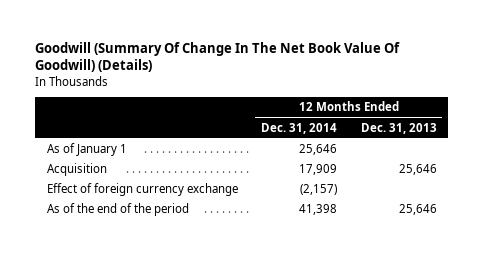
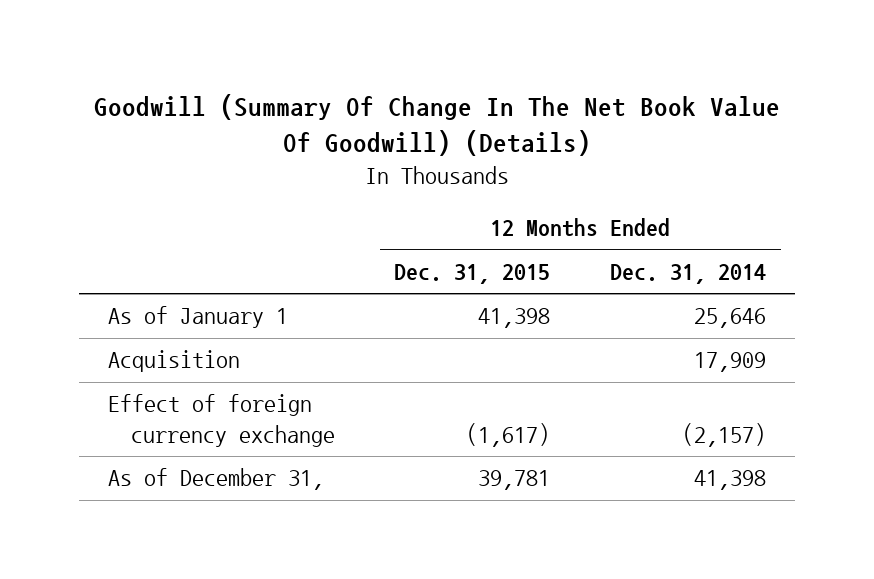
[360,122,437,134] Dec. 31, 2013 -> none
none -> [394,263,551,284] Dec. 31, 2015
[46,203,189,217] As of the end of the period -> [108,468,325,491] As of December 31,

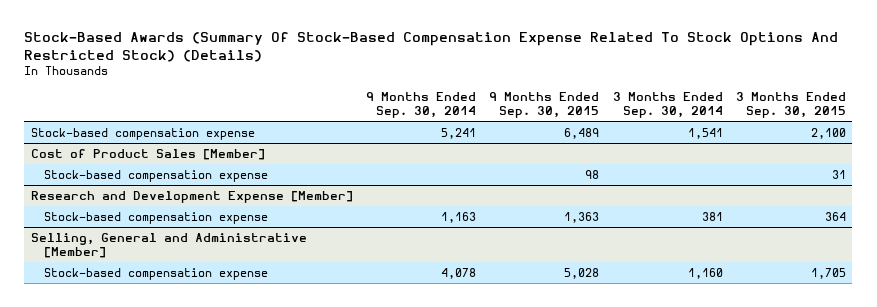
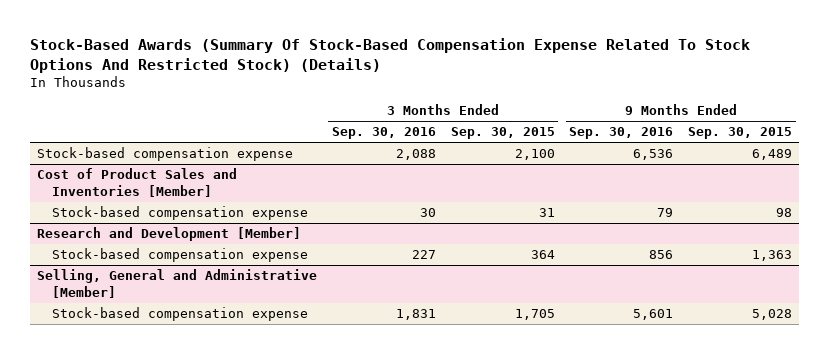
[366,92,477,119] 9 Months Ended Sep. 30, 2014 -> none
[612,92,723,119] 3 Months Ended Sep. 30, 2014 -> none
none -> [332,127,437,140] Sep. 30, 2016
none -> [569,127,674,140] Sep. 30, 2016
[30,148,265,160] Cost of Product Sales [Member] -> [37,168,238,197] Cost of Product Sales and Inventories [Member]
[30,190,353,203] Research and Development Expense [Member] -> [37,227,302,242] Research and Development [Member]

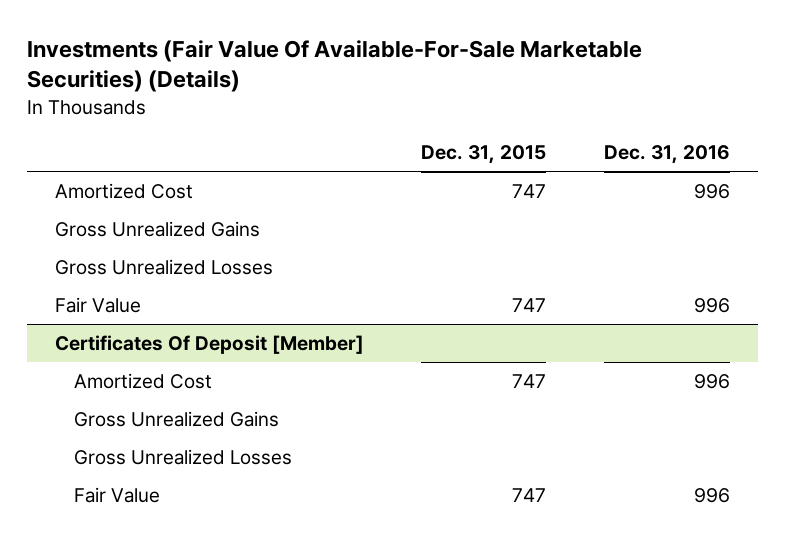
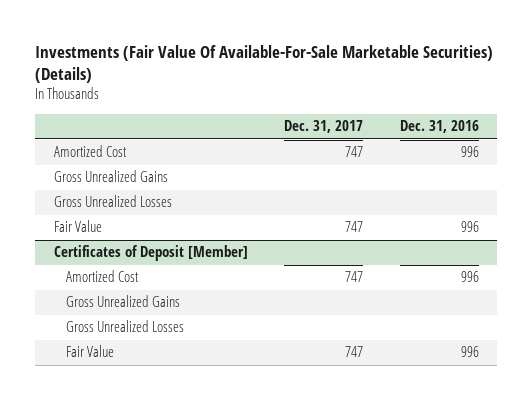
[421,145,547,165] Dec. 31, 2015 -> none
none -> [284,120,364,134] Dec. 31, 2017
[55,334,365,354] Certificates Of Deposit [Member] -> [53,245,248,262] Certificates of Deposit [Member]

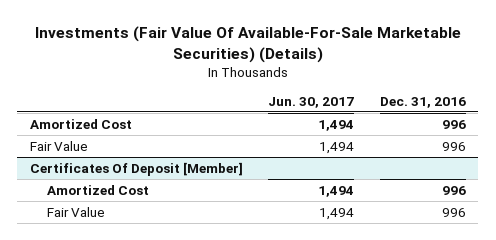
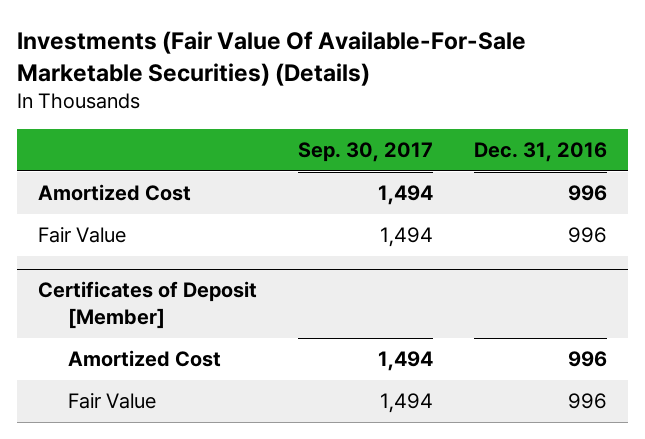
[268,96,355,108] Jun. 30, 2017 -> none
none -> [298,141,434,162] Sep. 30, 2017
[29,161,243,176] Certificates Of Deposit [Member] -> [37,281,257,329] Certificates of Deposit [Member]

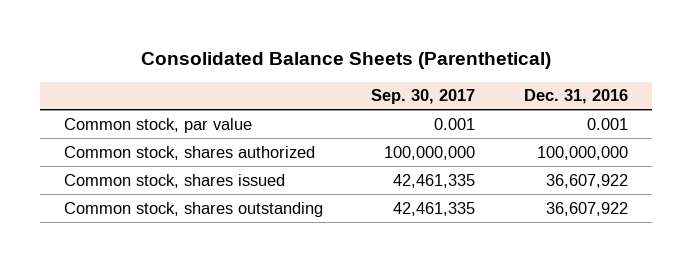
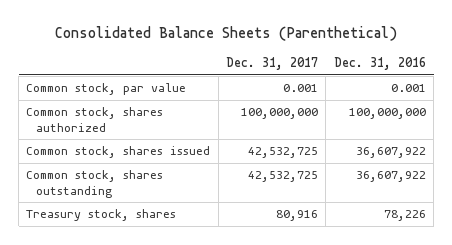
[371,89,476,105] Sep. 30, 2017 -> none
none -> [226,56,319,70] Dec. 31, 2017
none -> [26,209,177,222] Treasury stock, shares

